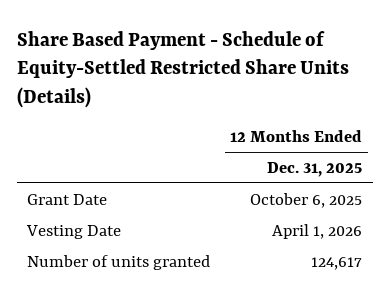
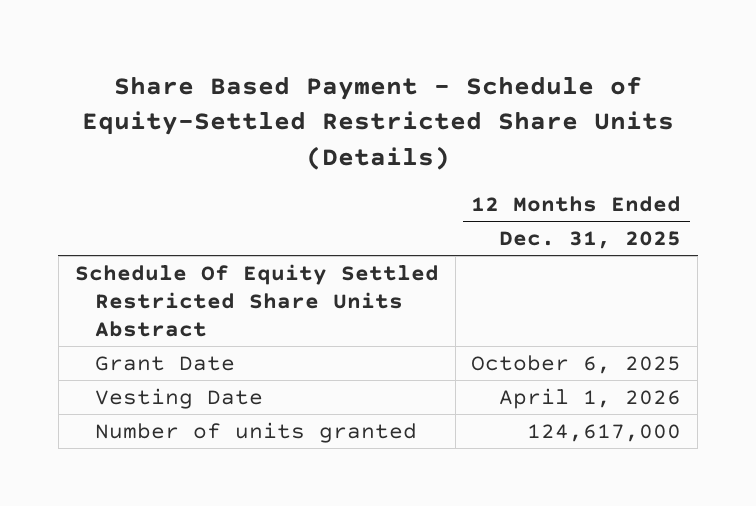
none -> [74,263,439,338] Schedule Of Equity Settled Restricted Share Units Abstract
[311,256,363,270] 124,617 -> [527,423,682,442] 124,617,000

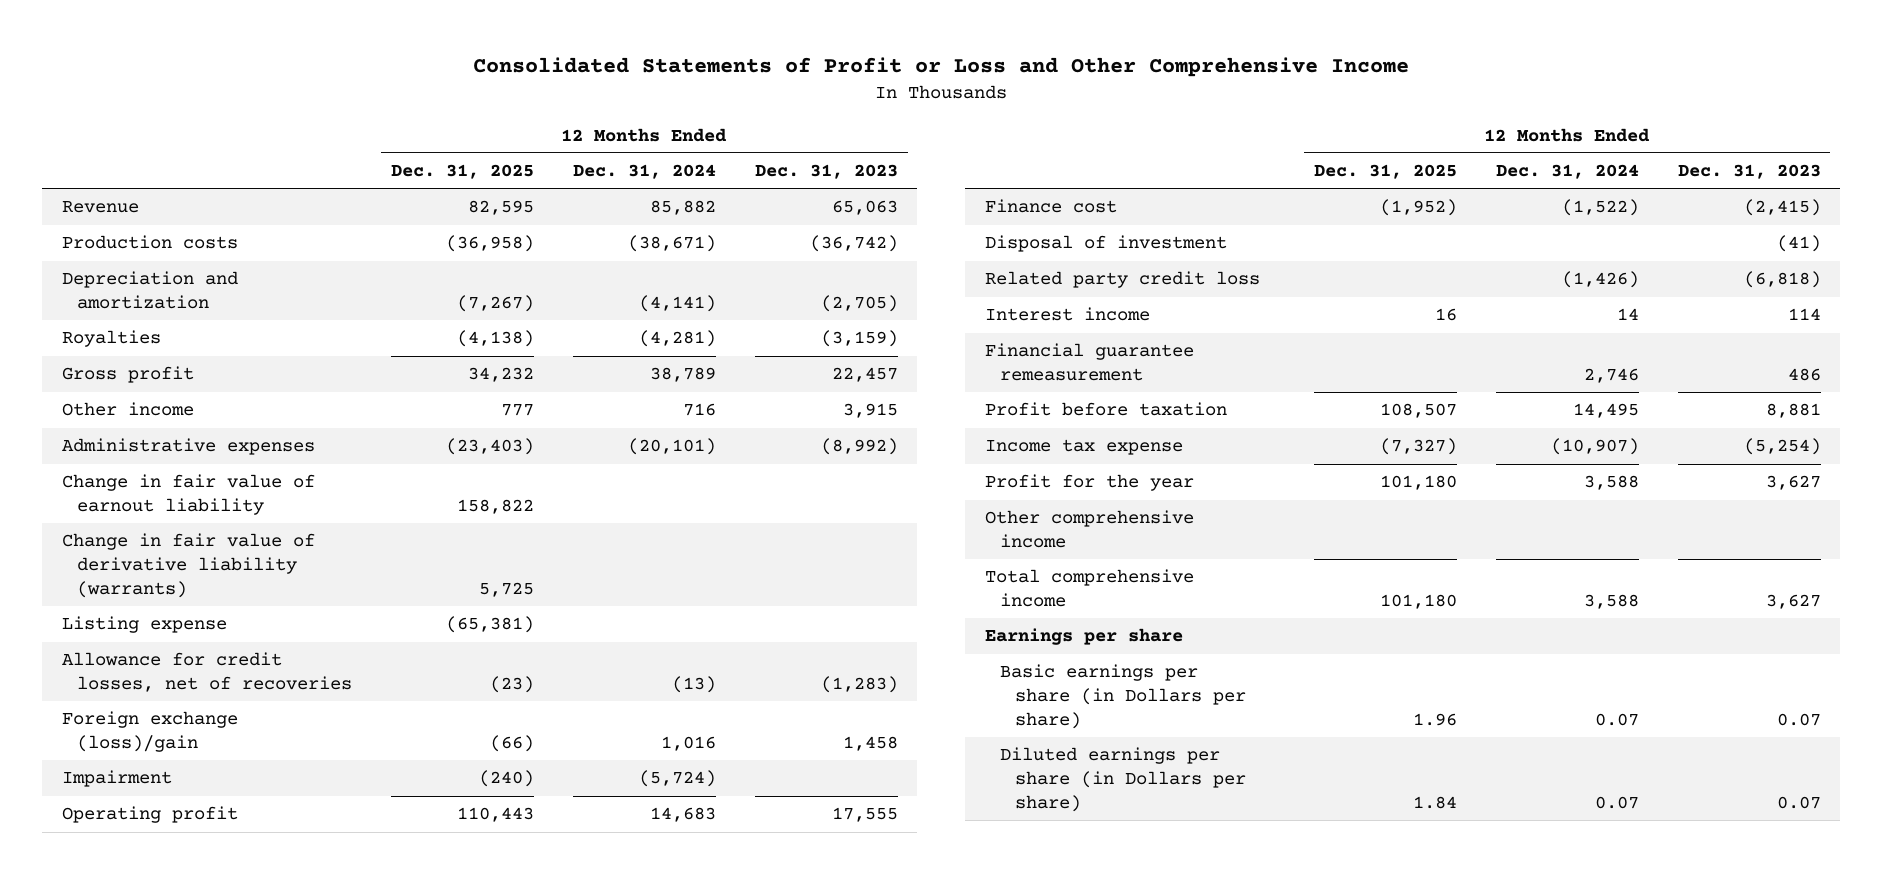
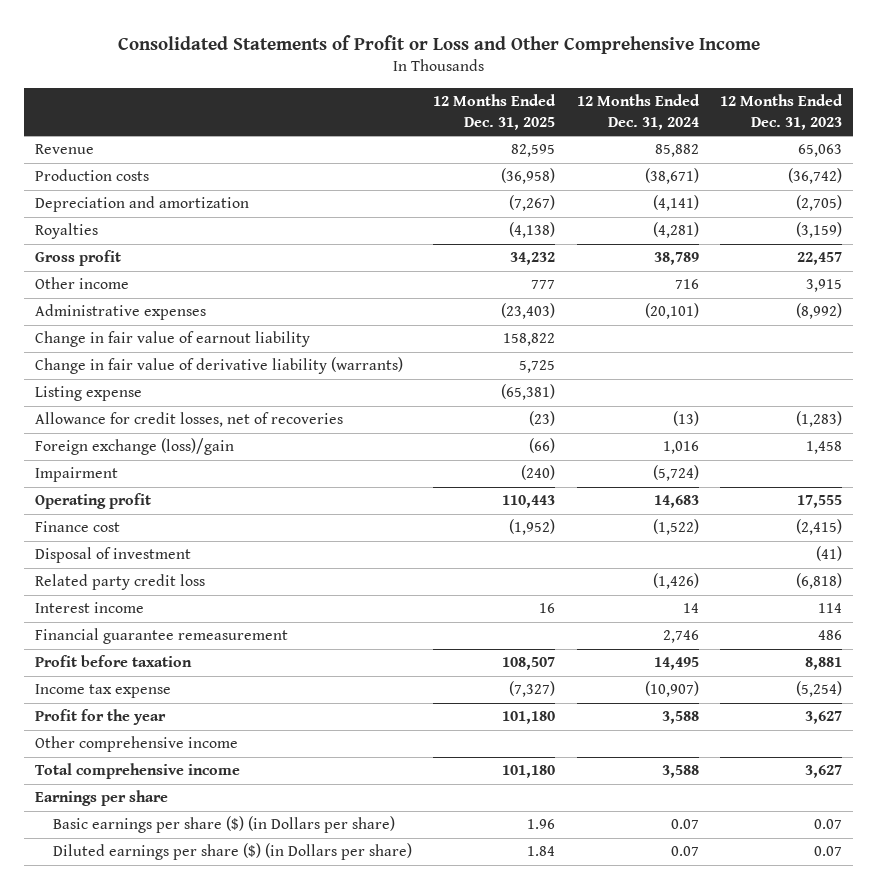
[999,664,1246,729] Basic earnings per share (in Dollars per share) -> [53,816,396,834] Basic earnings per share ($) (in Dollars per share)
[999,747,1246,812] Diluted earnings per share (in Dollars per share) -> [53,843,413,861] Diluted earnings per share ($) (in Dollars per share)

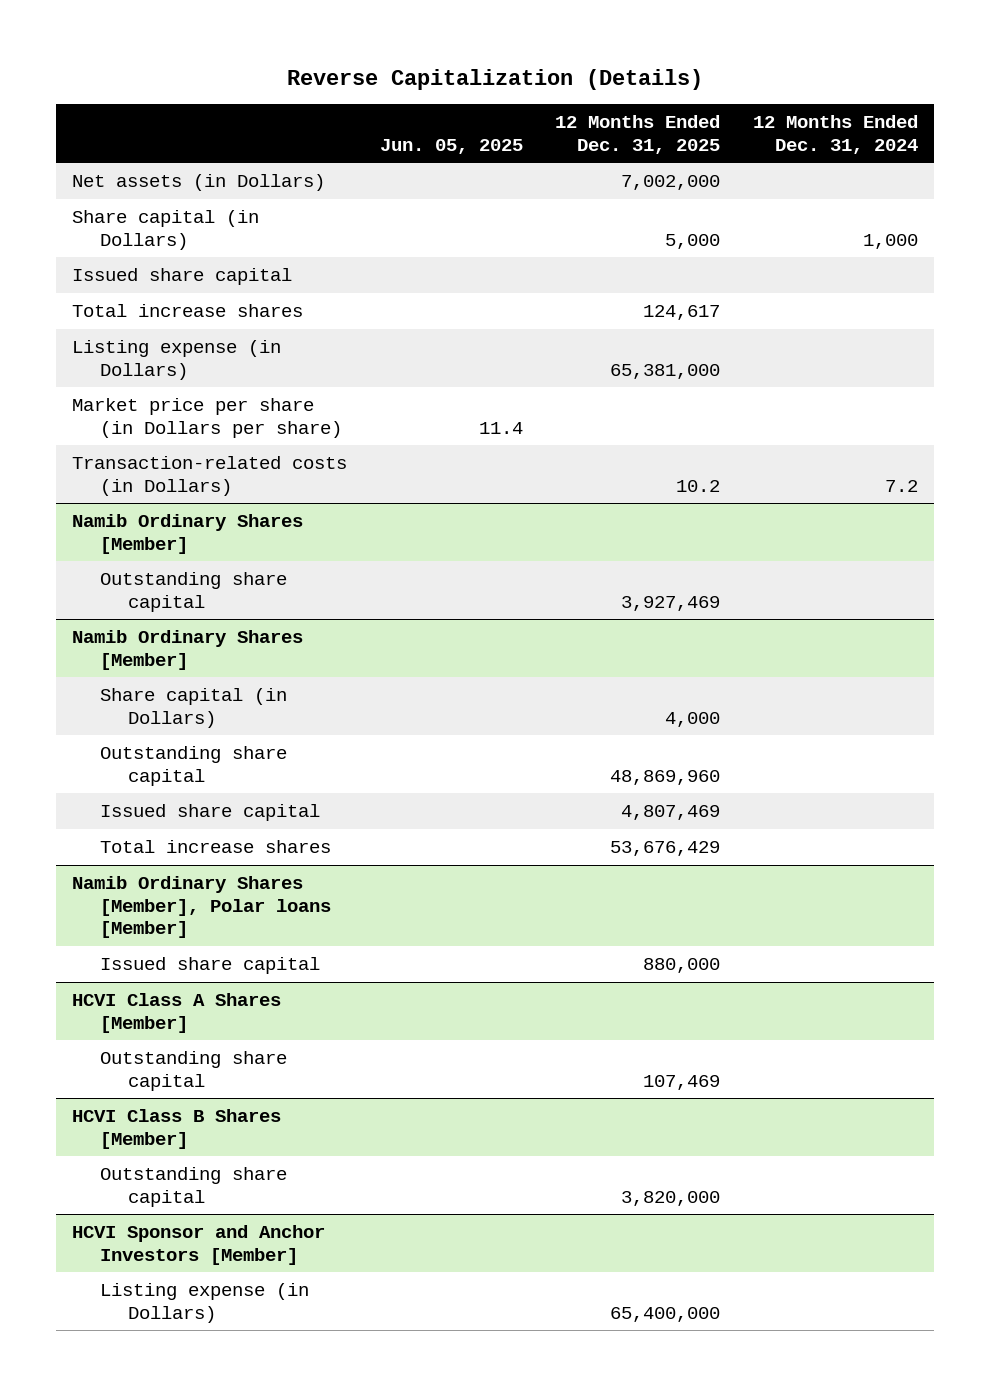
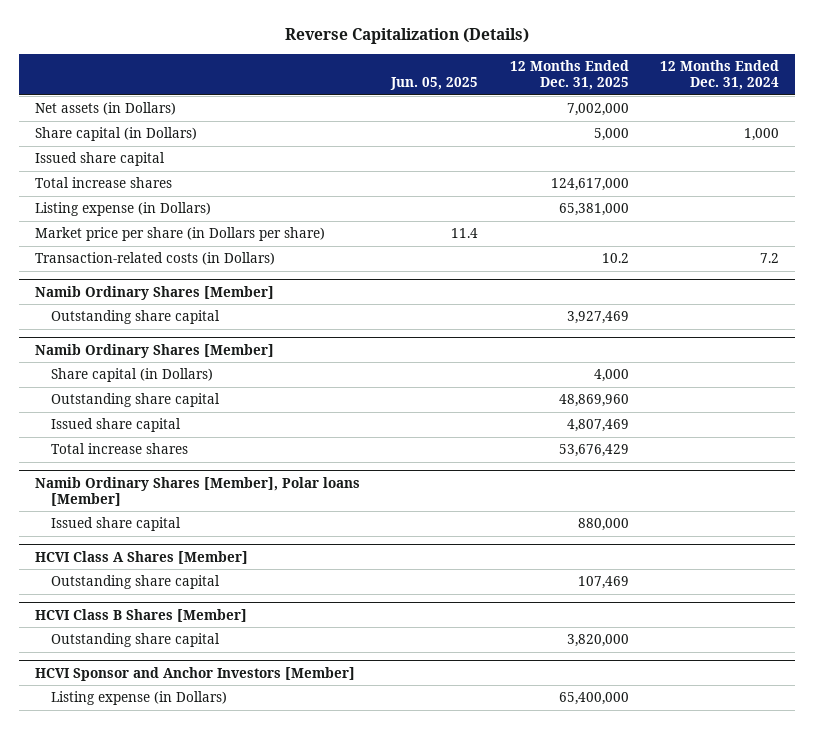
[643,305,721,321] 124,617 -> [550,178,629,192] 124,617,000

